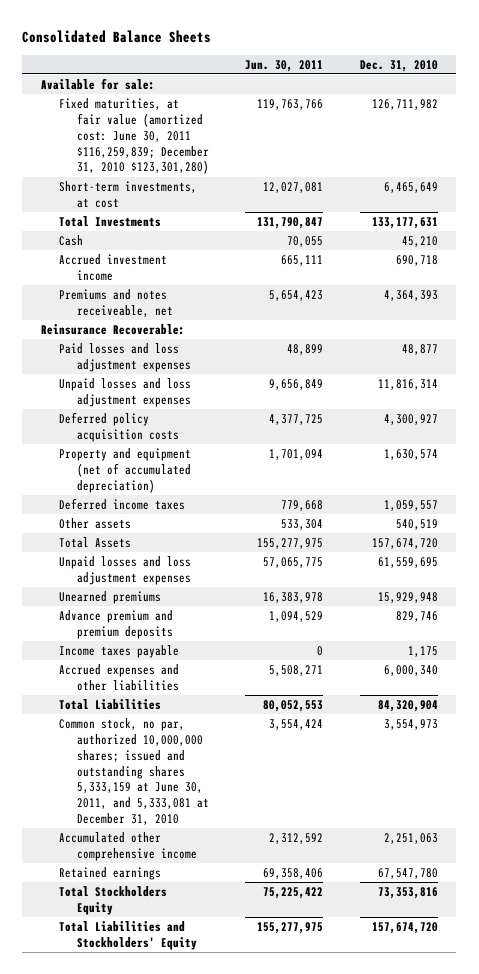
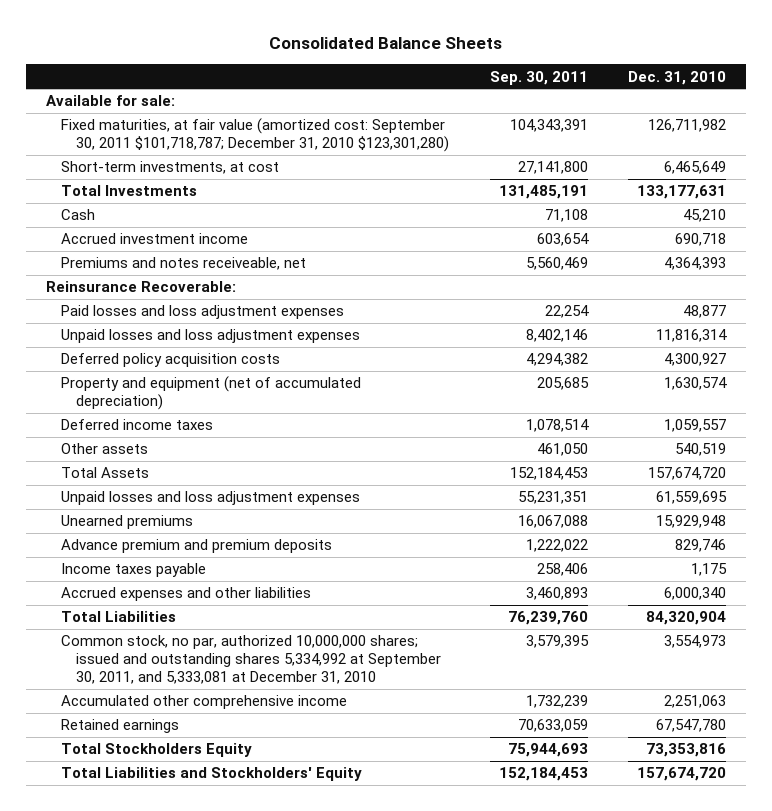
[245,59,324,72] Jun. 30, 2011 -> none
none -> [489,70,588,85] Sep. 30, 2011
[58,98,209,175] Fixed maturities, at fair value (amortized cost: June 30, 2011 $116,259,839; December 31, 2010 $123,301,280) -> [61,118,450,153] Fixed maturities, at fair value (amortized cost: September 30, 2011 $101,718,787; December 31, 2010 $123,301,280)
[58,718,209,826] Common stock, no par, authorized 10,000,000 shares; issued and outstanding shares 5,333,159 at June 30, 2011, and 5,333,081 at December 31, 2010 -> [61,635,442,685] Common stock, no par, authorized 10,000,000 shares; issued and outstanding shares 5,334,992 at September 30, 2011, and 5,333,081 at December 31, 2010

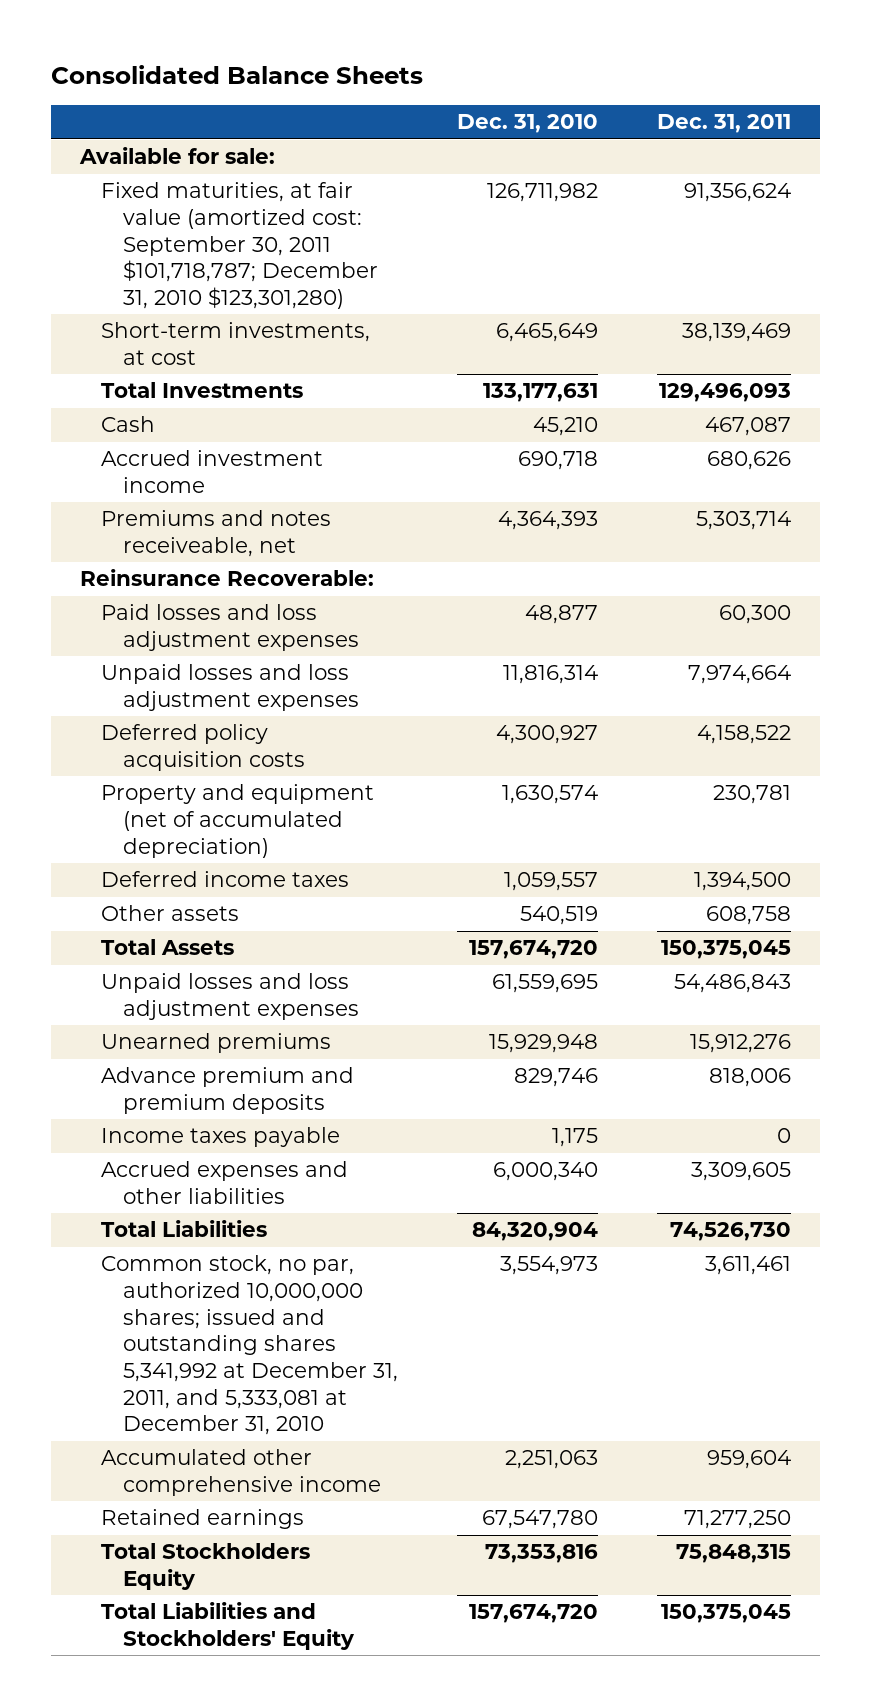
[489,70,588,85] Sep. 30, 2011 -> none
none -> [656,114,791,134] Dec. 31, 2011
[61,635,442,685] Common stock, no par, authorized 10,000,000 shares; issued and outstanding shares 5,334,992 at September 30, 2011, and 5,333,081 at December 31, 2010 -> [101,1255,398,1436] Common stock, no par, authorized 10,000,000 shares; issued and outstanding shares 5,341,992 at December 31, 2011, and 5,333,081 at December 31, 2010

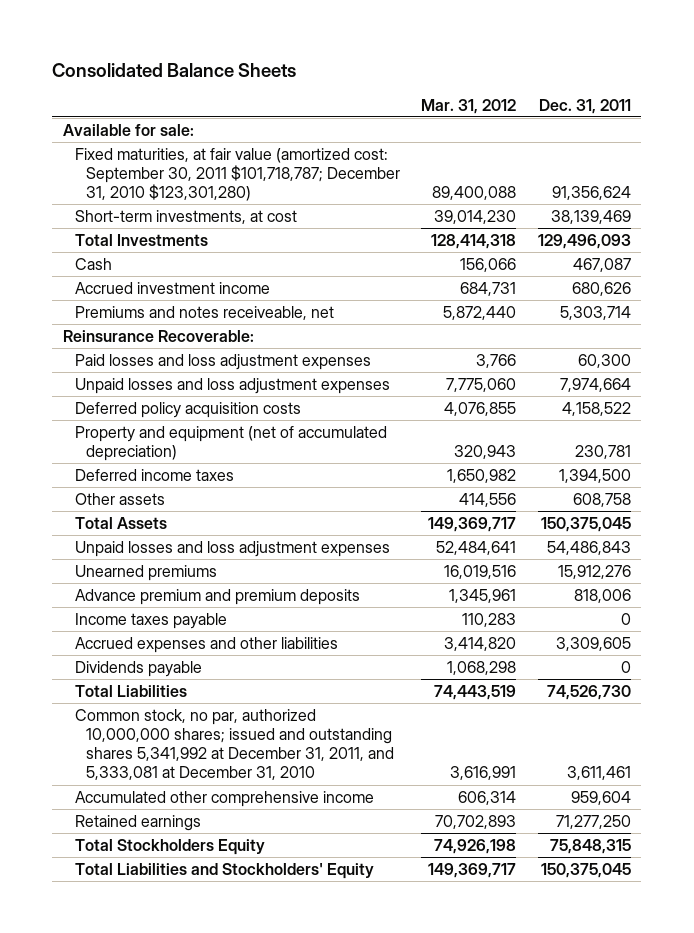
[456,114,598,134] Dec. 31, 2010 -> none
none -> [421,98,517,114] Mar. 31, 2012
none -> [74,660,202,677] Dividends payable

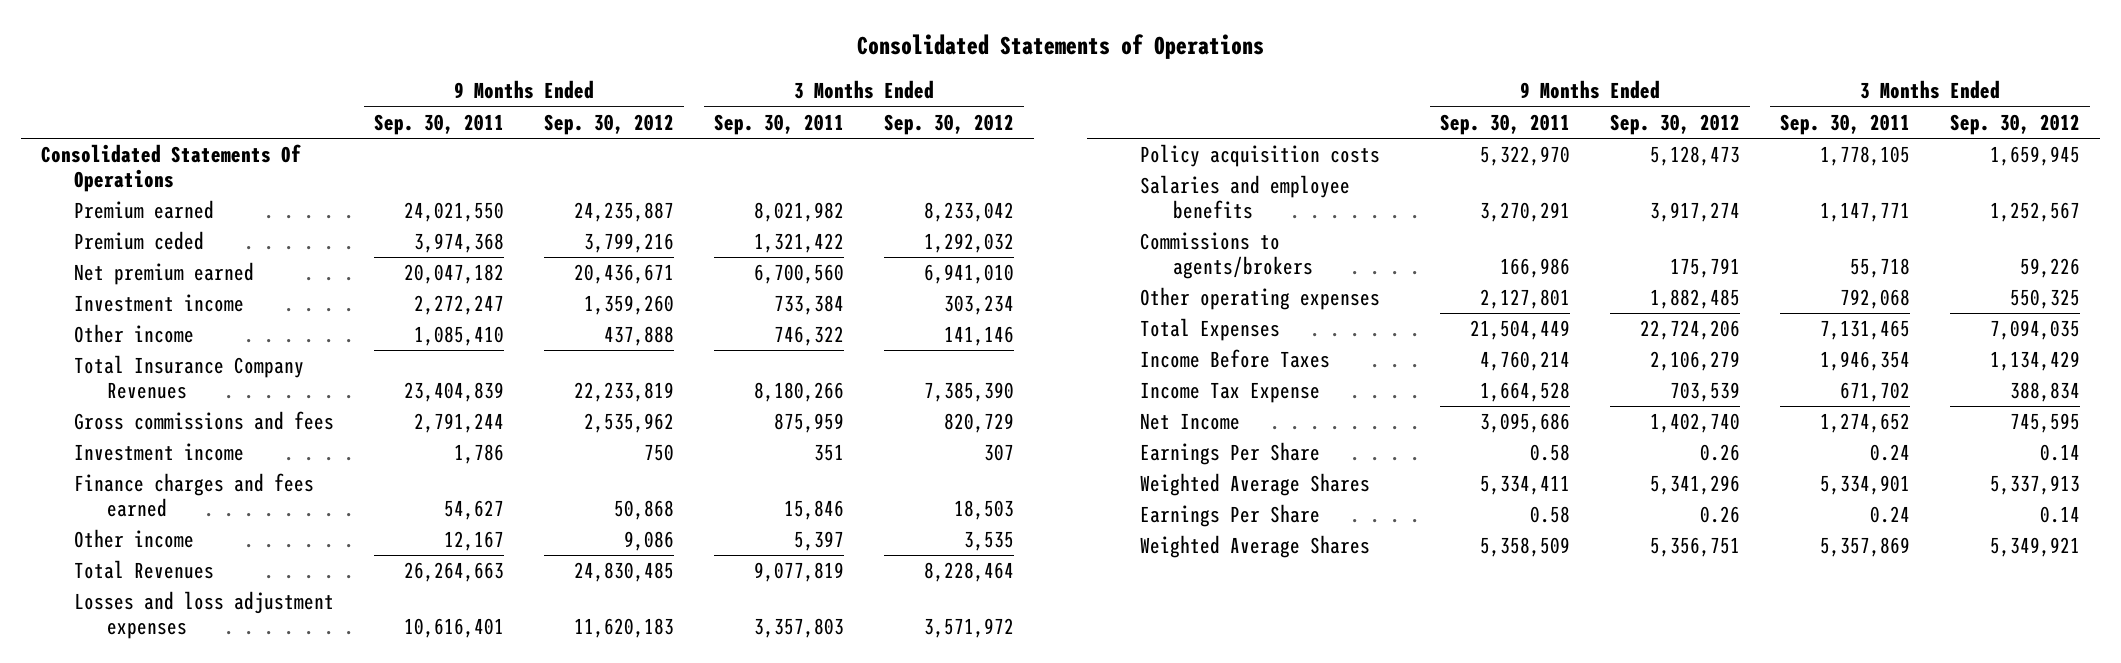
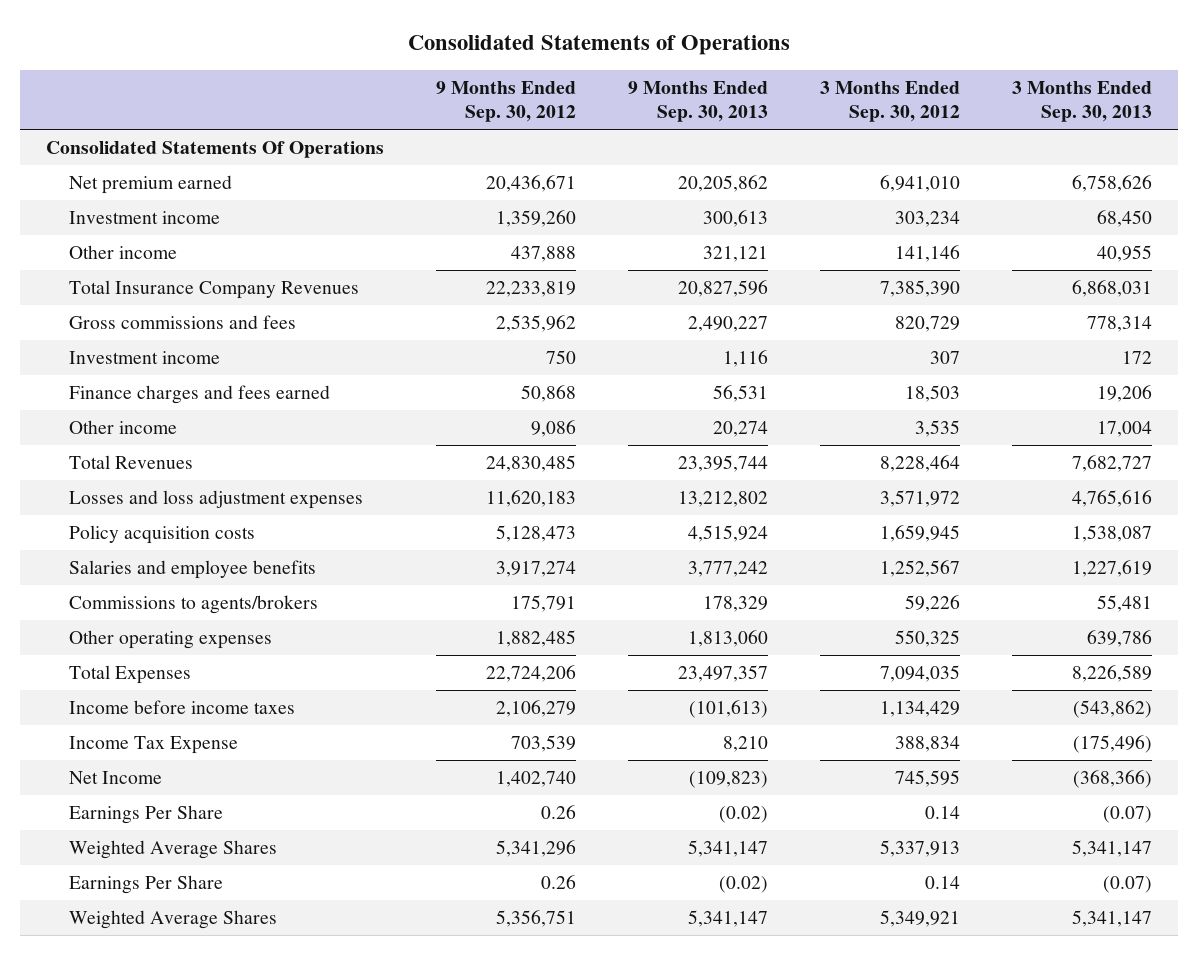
[373,113,504,135] Sep. 30, 2011 -> none
[713,113,844,135] Sep. 30, 2011 -> none
none -> [627,80,768,122] 9 Months Ended Sep. 30, 2013
none -> [1011,80,1152,122] 3 Months Ended Sep. 30, 2013
[73,200,214,220] Premium earned -> none
[73,231,204,251] Premium ceded -> none
[1140,349,1331,369] Income Before Taxes -> [68,700,295,715] Income before income taxes

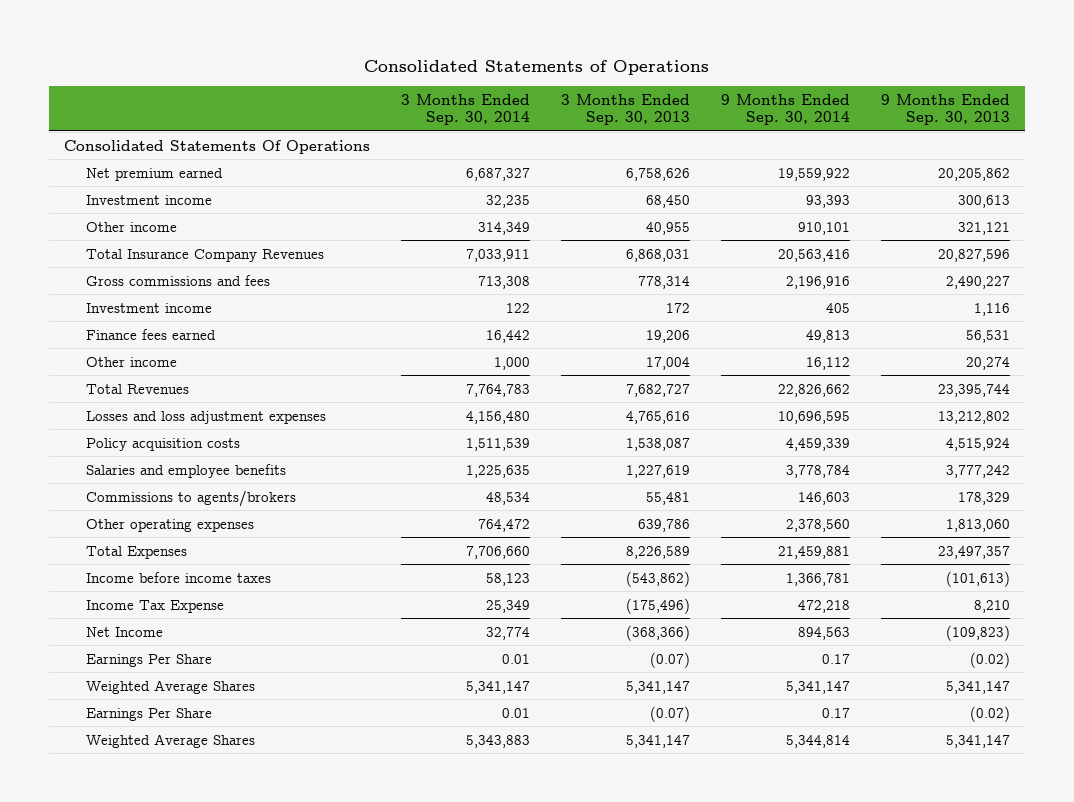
[435,80,576,122] 9 Months Ended Sep. 30, 2012 -> none
[819,80,960,122] 3 Months Ended Sep. 30, 2012 -> none
none -> [401,93,531,125] 3 Months Ended Sep. 30, 2014
none -> [720,93,850,125] 9 Months Ended Sep. 30, 2014
[68,385,330,405] Finance charges and fees earned -> [86,328,217,340] Finance fees earned

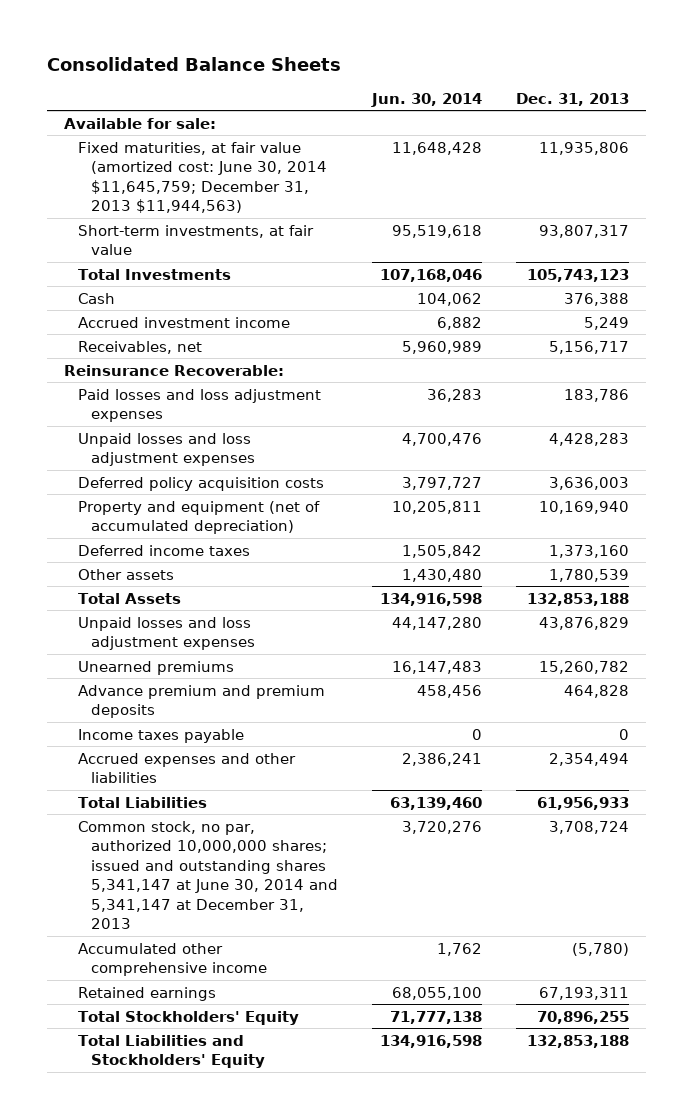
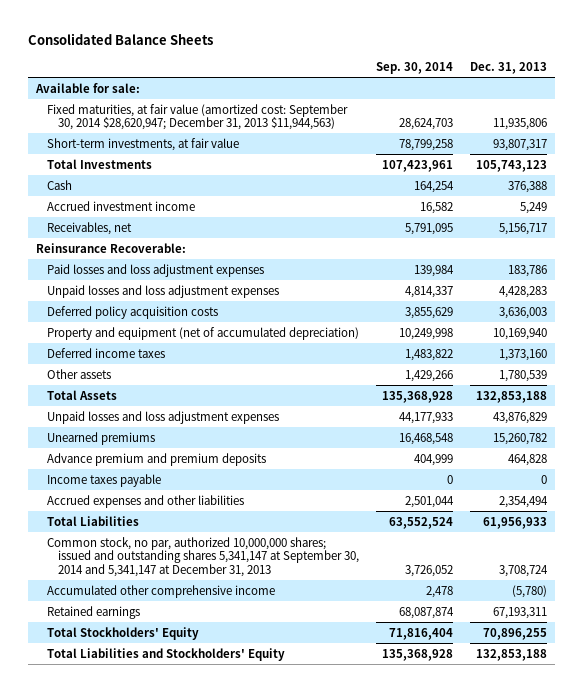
[370,92,482,107] Jun. 30, 2014 -> none
none -> [375,61,453,74] Sep. 30, 2014
[77,141,328,214] Fixed maturities, at fair value (amortized cost: June 30, 2014 $11,645,759; December 31, 2013 $11,944,563) -> [46,103,348,131] Fixed maturities, at fair value (amortized cost: September 30, 2014 $28,620,947; December 31, 2013 $11,944,563)
[77,820,339,930] Common stock, no par, authorized 10,000,000 shares; issued and outstanding shares 5,341,147 at June 30, 2014 and 5,341,147 at December 31, 2013 -> [46,536,359,577] Common stock, no par, authorized 10,000,000 shares; issued and outstanding shares 5,341,147 at September 30, 2014 and 5,341,147 at December 31, 2013

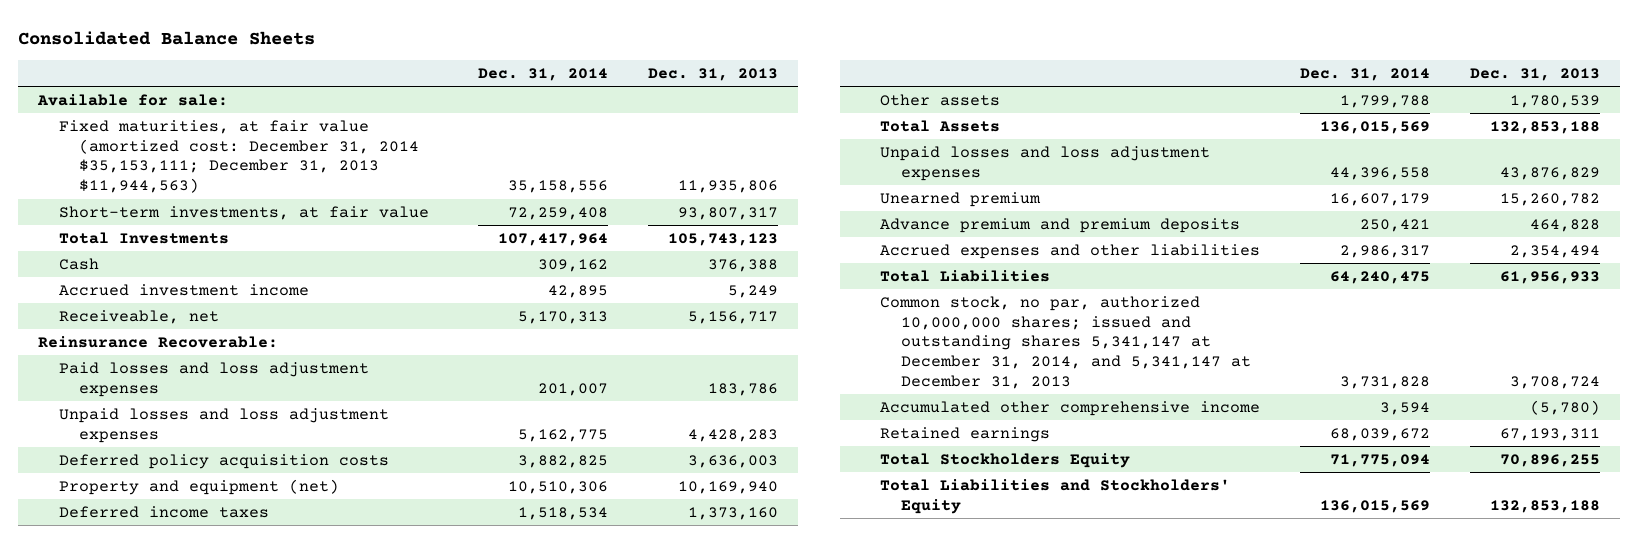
[375,61,453,74] Sep. 30, 2014 -> none
none -> [478,67,609,81] Dec. 31, 2014
[46,103,348,131] Fixed maturities, at fair value (amortized cost: September 30, 2014 $28,620,947; December 31, 2013 $11,944,563) -> [58,119,420,194] Fixed maturities, at fair value (amortized cost: December 31, 2014 $35,153,111; December 31, 2013 $11,944,563)
[46,221,132,235] Receivables, net -> [58,309,219,324] Receiveable, net
[46,326,359,340] Property and equipment (net of accumulated depreciation) -> [58,478,339,495] Property and equipment (net)
[46,431,155,445] Unearned premiums -> [879,191,1041,207] Unearned premium
[46,473,161,487] Income taxes payable -> none
[46,536,359,577] Common stock, no par, authorized 10,000,000 shares; issued and outstanding shares 5,341,147 at September 30, 2014 and 5,341,147 at December 31, 2013 -> [879,295,1251,390] Common stock, no par, authorized 10,000,000 shares; issued and outstanding shares 5,341,147 at December 31, 2014, and 5,341,147 at December 31, 2013
[46,626,199,640] Total Stockholders' Equity -> [879,452,1130,468] Total Stockholders Equity

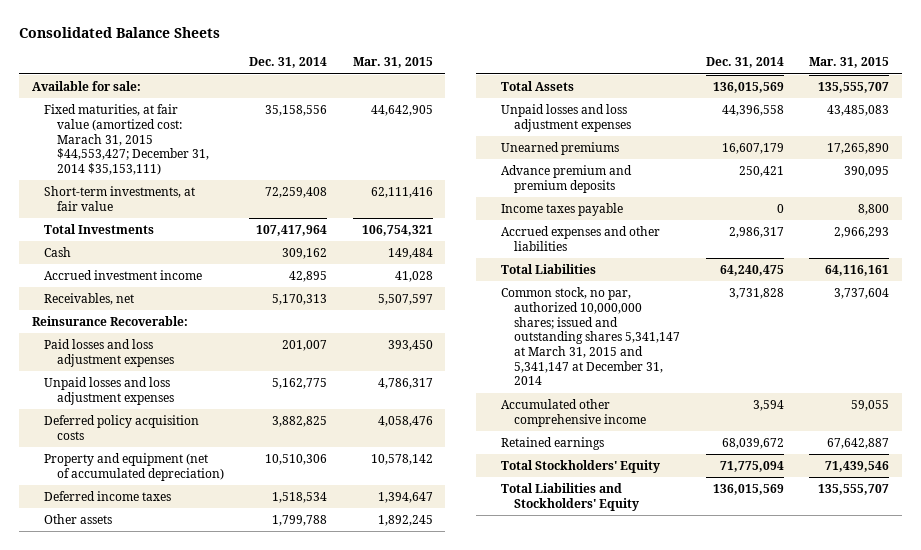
[648,67,779,81] Dec. 31, 2013 -> none
none -> [352,57,433,69] Mar. 31, 2015
[58,119,420,194] Fixed maturities, at fair value (amortized cost: December 31, 2014 $35,153,111; December 31, 2013 $11,944,563) -> [44,104,210,176] Fixed maturities, at fair value (amortized cost: Marach 31, 2015 $44,553,427; December 31, 2014 $35,153,111)
[58,309,219,324] Receiveable, net -> [44,293,135,306] Receivables, net
[58,478,339,495] Property and equipment (net) -> [44,453,225,481] Property and equipment (net of accumulated depreciation)
[879,191,1041,207] Unearned premium -> [501,142,620,156] Unearned premiums
none -> [501,203,624,217] Income taxes payable
[879,295,1251,390] Common stock, no par, authorized 10,000,000 shares; issued and outstanding shares 5,341,147 at December 31, 2014, and 5,341,147 at December 31, 2013 -> [501,287,680,386] Common stock, no par, authorized 10,000,000 shares; issued and outstanding shares 5,341,147 at March 31, 2015 and 5,341,147 at December 31, 2014
[879,452,1130,468] Total Stockholders Equity -> [501,460,661,474] Total Stockholders' Equity

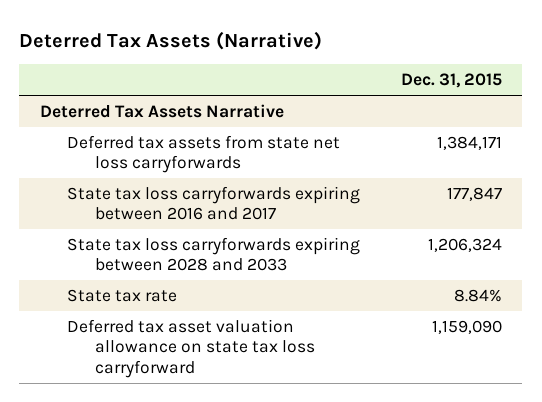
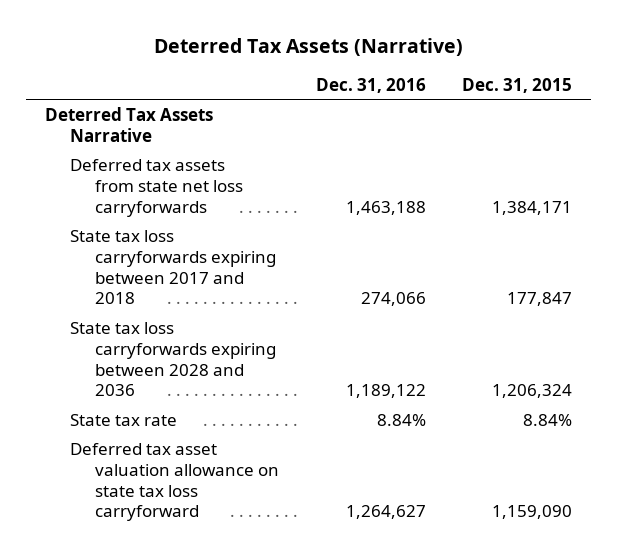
none -> [315,77,426,93] Dec. 31, 2016
[67,185,361,221] State tax loss carryforwards expiring between 2016 and 2017 -> [70,229,277,305] State tax loss carryforwards expiring between 2017 and 2018
[67,236,361,272] State tax loss carryforwards expiring between 2028 and 2033 -> [70,321,277,397] State tax loss carryforwards expiring between 2028 and 2036

